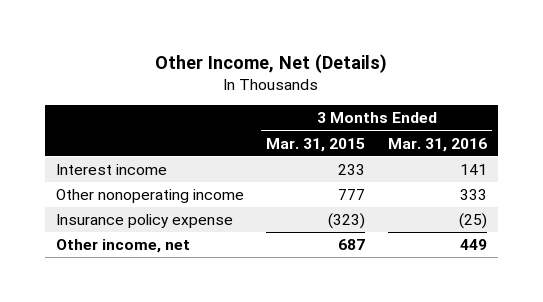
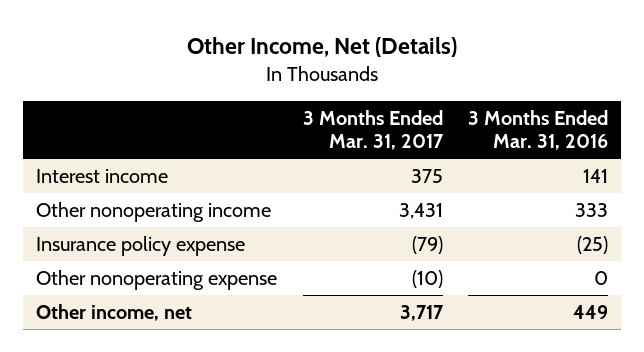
[266,137,366,152] Mar. 31, 2015 -> none
none -> [302,109,444,151] 3 Months Ended Mar. 31, 2017
none -> [36,269,278,290] Other nonoperating expense

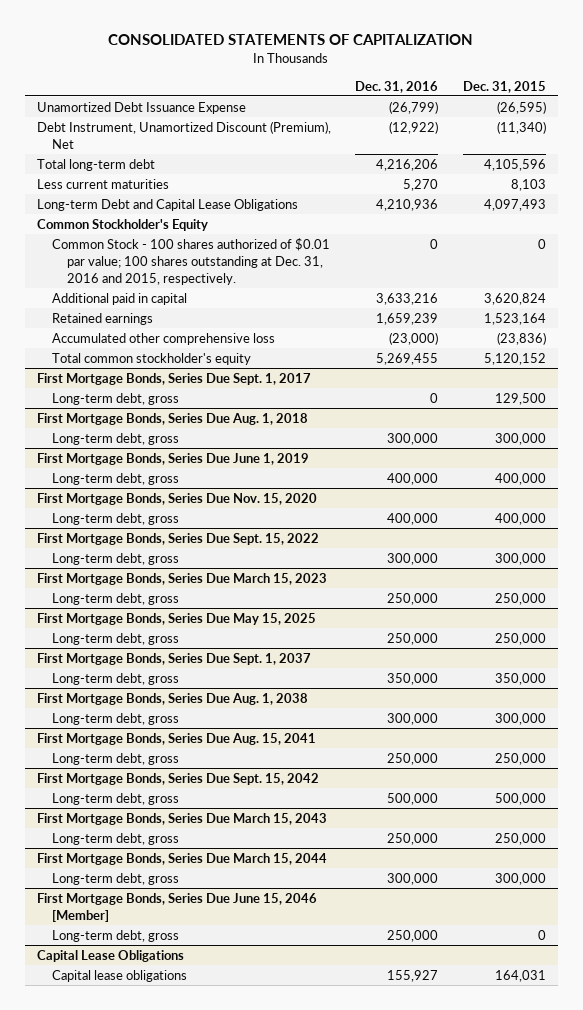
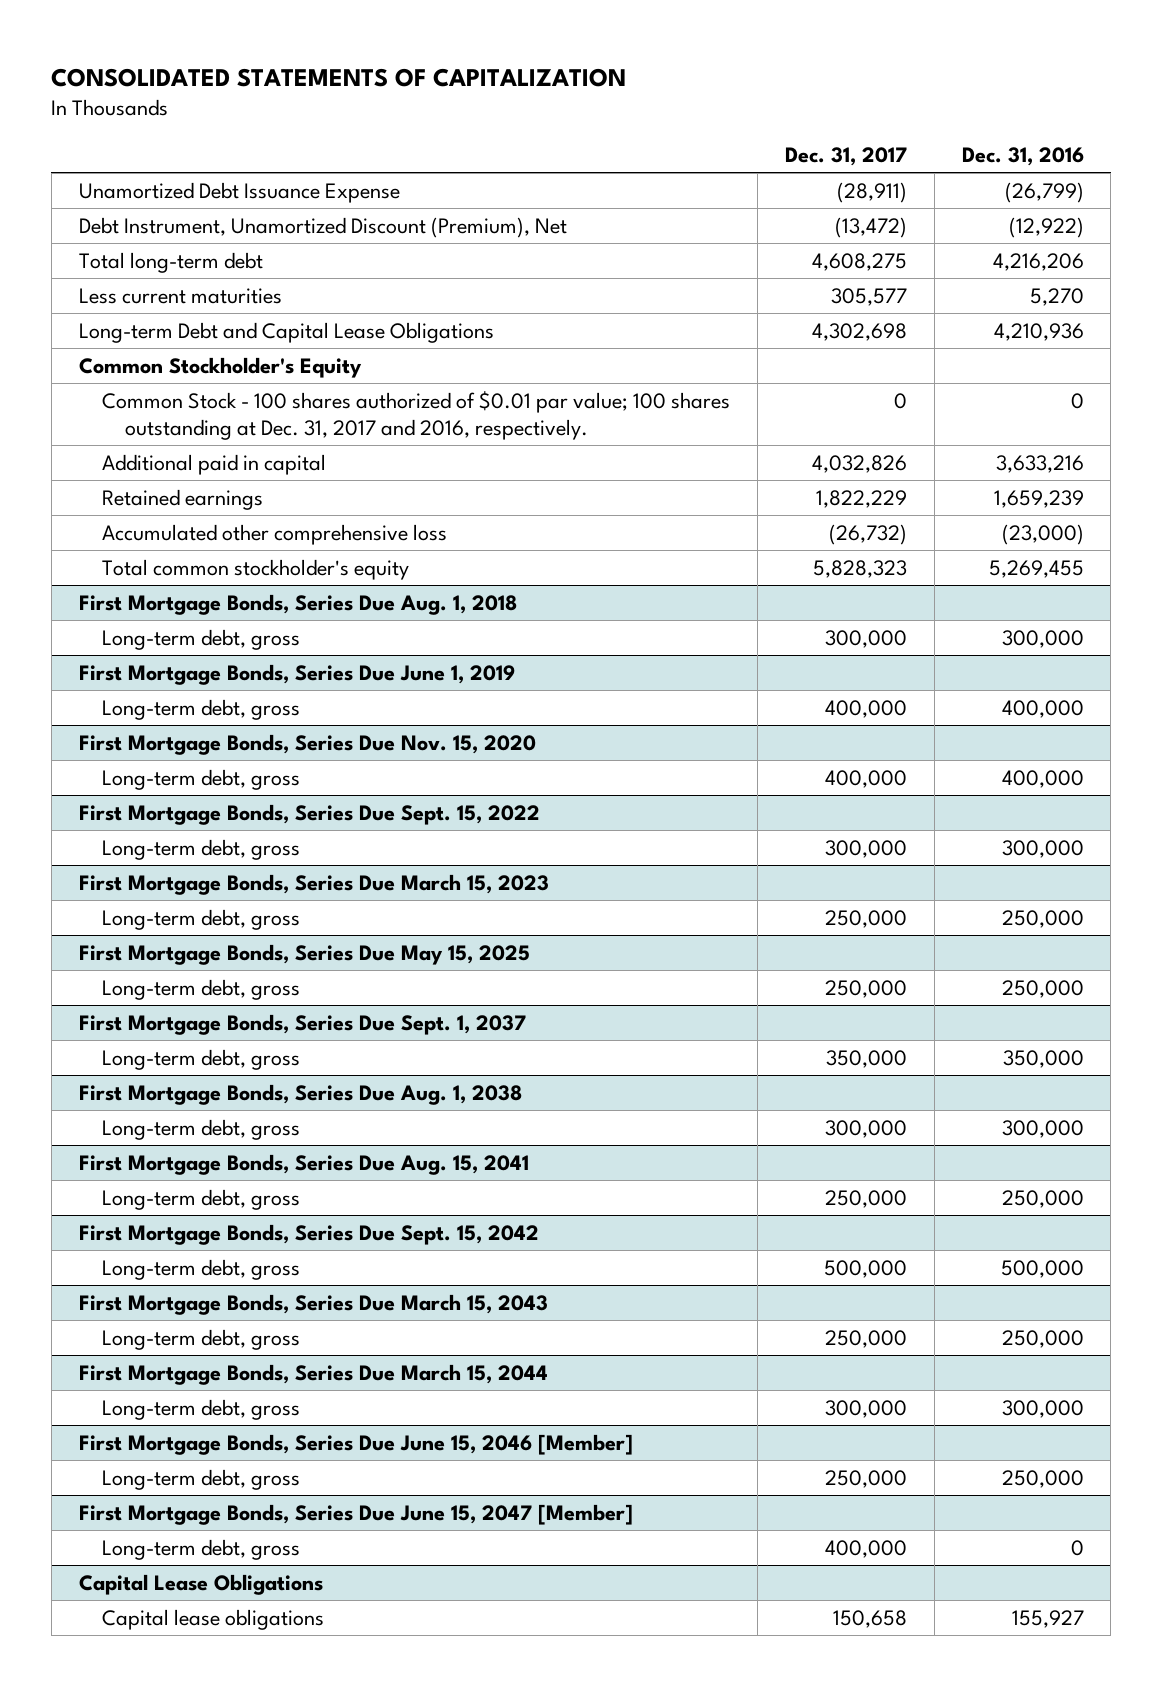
[462,80,546,93] Dec. 31, 2015 -> none
none -> [784,147,907,167] Dec. 31, 2017
[51,237,330,285] Common Stock - 100 shares authorized of $0.01 par value; 100 shares outstanding at Dec. 31, 2016 and 2015, respectively. -> [101,390,730,441] Common Stock - 100 shares authorized of $0.01 par value; 100 shares outstanding at Dec. 31, 2017 and 2016, respectively.
[36,372,311,385] First Mortgage Bonds, Series Due Sept. 1, 2017 -> none
[51,392,179,405] Long-term debt, gross -> none
none -> [78,1503,633,1525] First Mortgage Bonds, Series Due June 15, 2047 [Member]
none -> [101,1538,300,1560] Long-term debt, gross

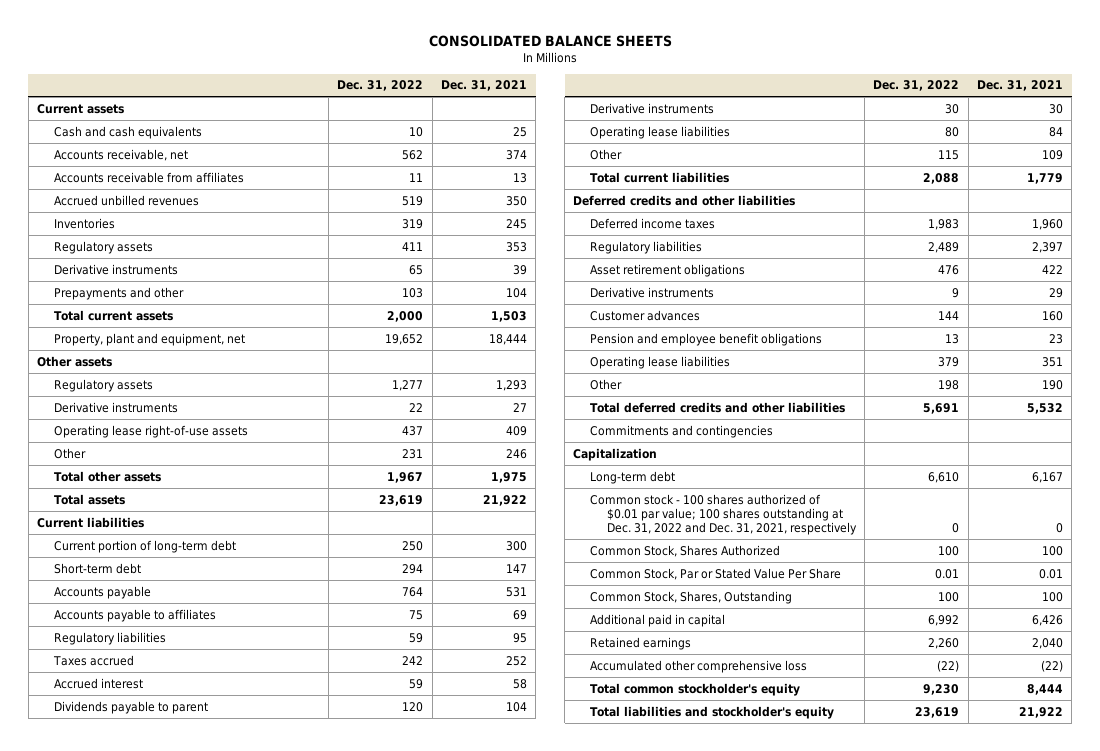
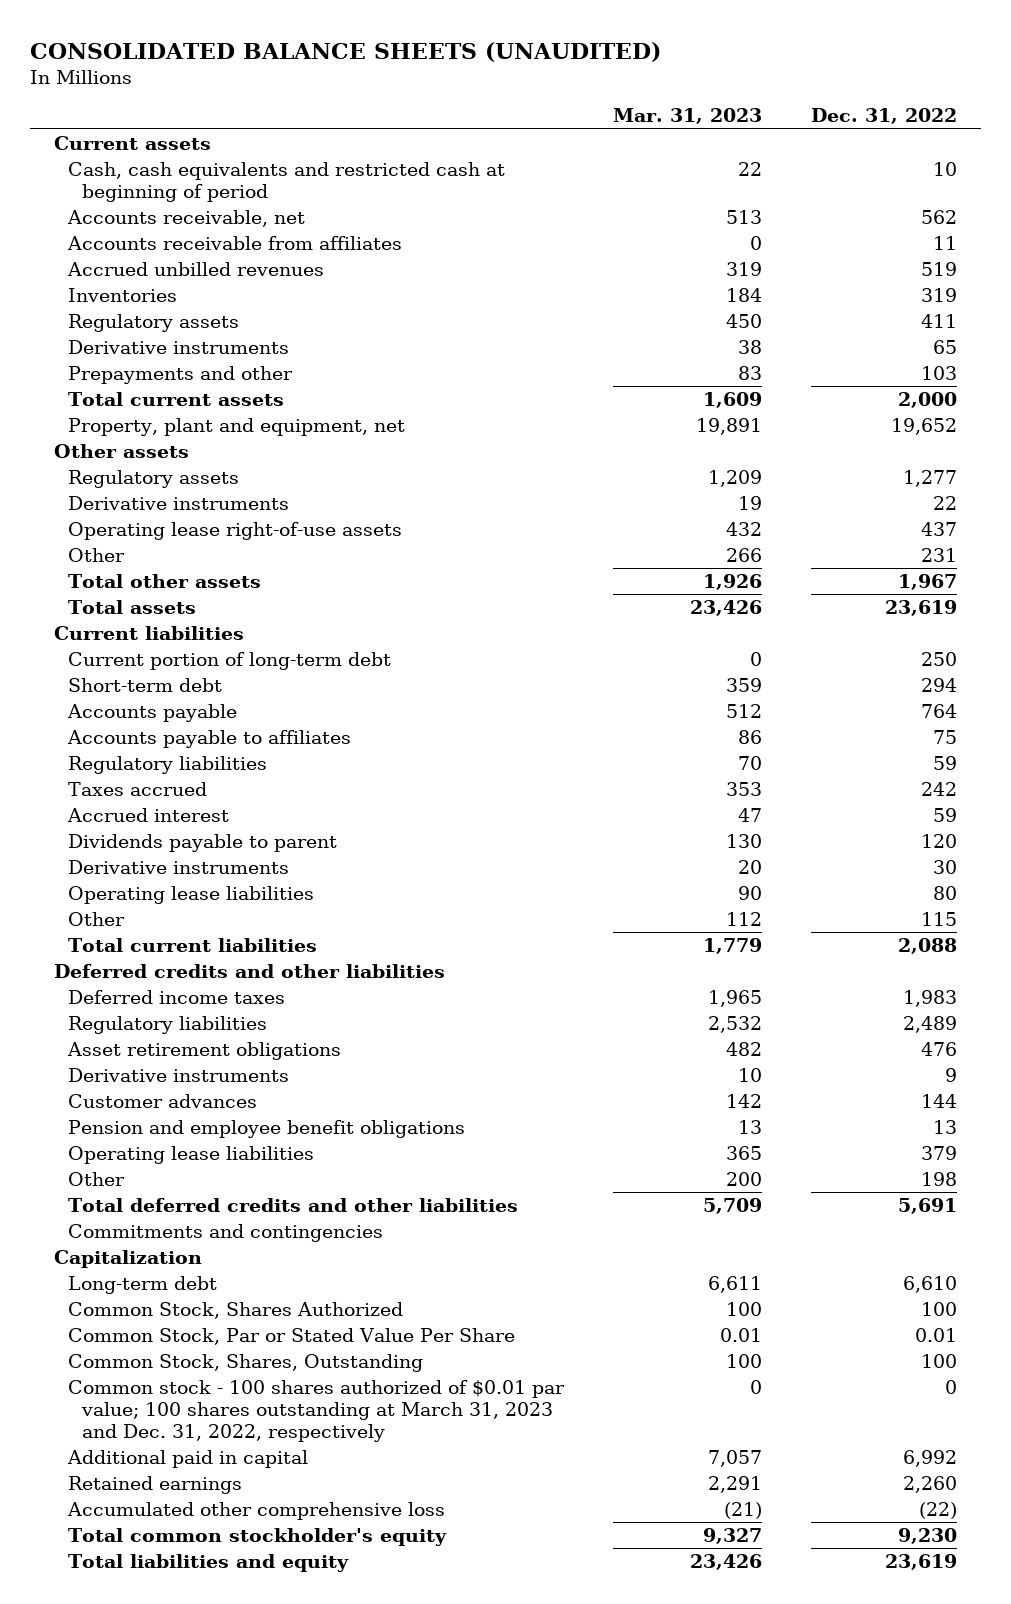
[429,35,673,48] CONSOLIDATED BALANCE SHEETS -> [30,41,662,62] CONSOLIDATED BALANCE SHEETS (UNAUDITED)
[440,80,527,92] Dec. 31, 2021 -> none
none -> [613,108,763,125] Mar. 31, 2023
[53,125,202,139] Cash and cash equivalents -> [68,161,506,202] Cash, cash equivalents and restricted cash at beginning of period
[590,493,857,536] Common stock - 100 shares authorized of $0.01 par value; 100 shares outstanding at Dec. 31, 2022 and Dec. 31, 2021, respectively -> none
none -> [68,1379,566,1442] Common stock - 100 shares authorized of $0.01 par value; 100 shares outstanding at March 31, 2023 and Dec. 31, 2022, respectively
[590,705,835,719] Total liabilities and stockholder's equity -> [68,1553,350,1572] Total liabilities and equity

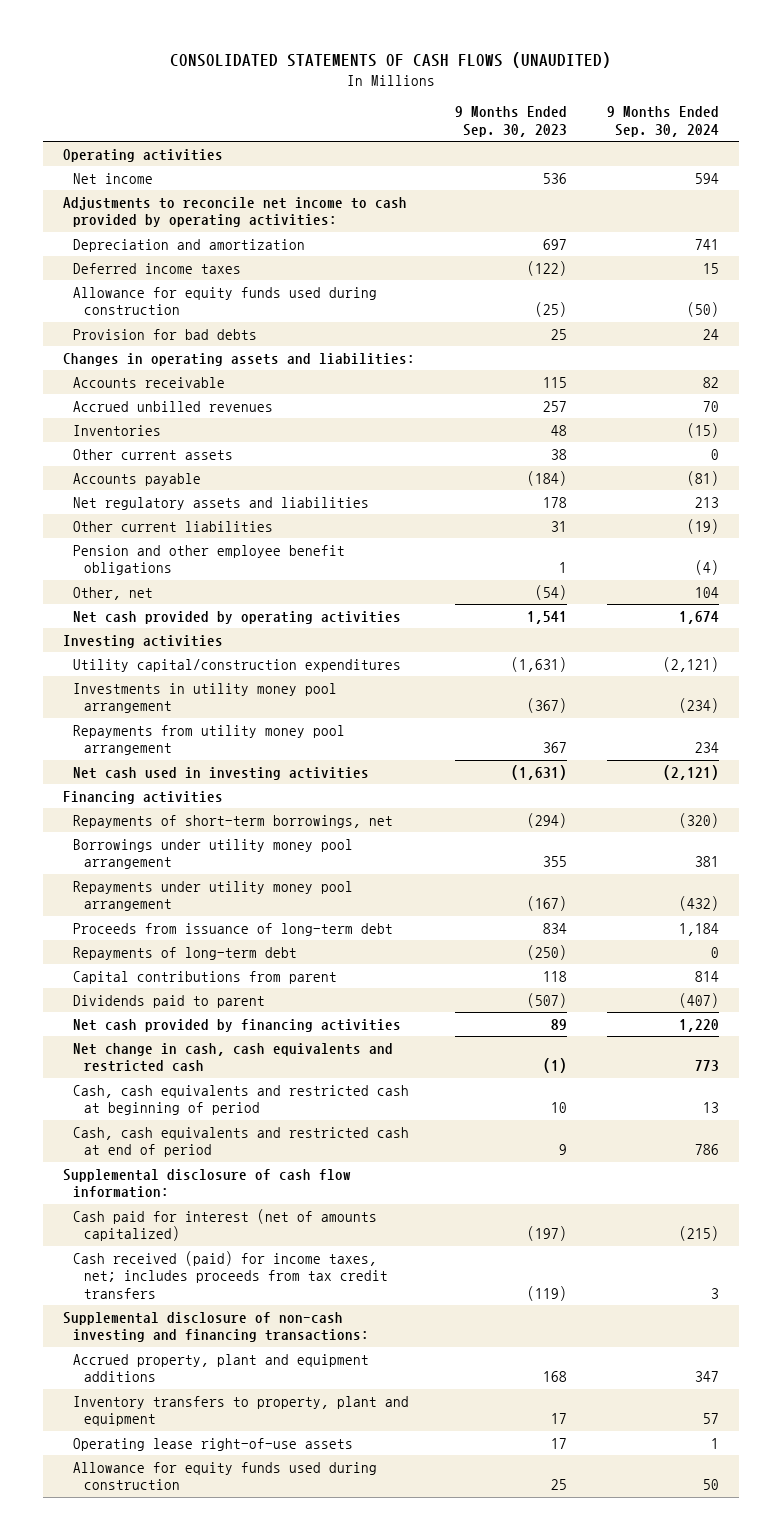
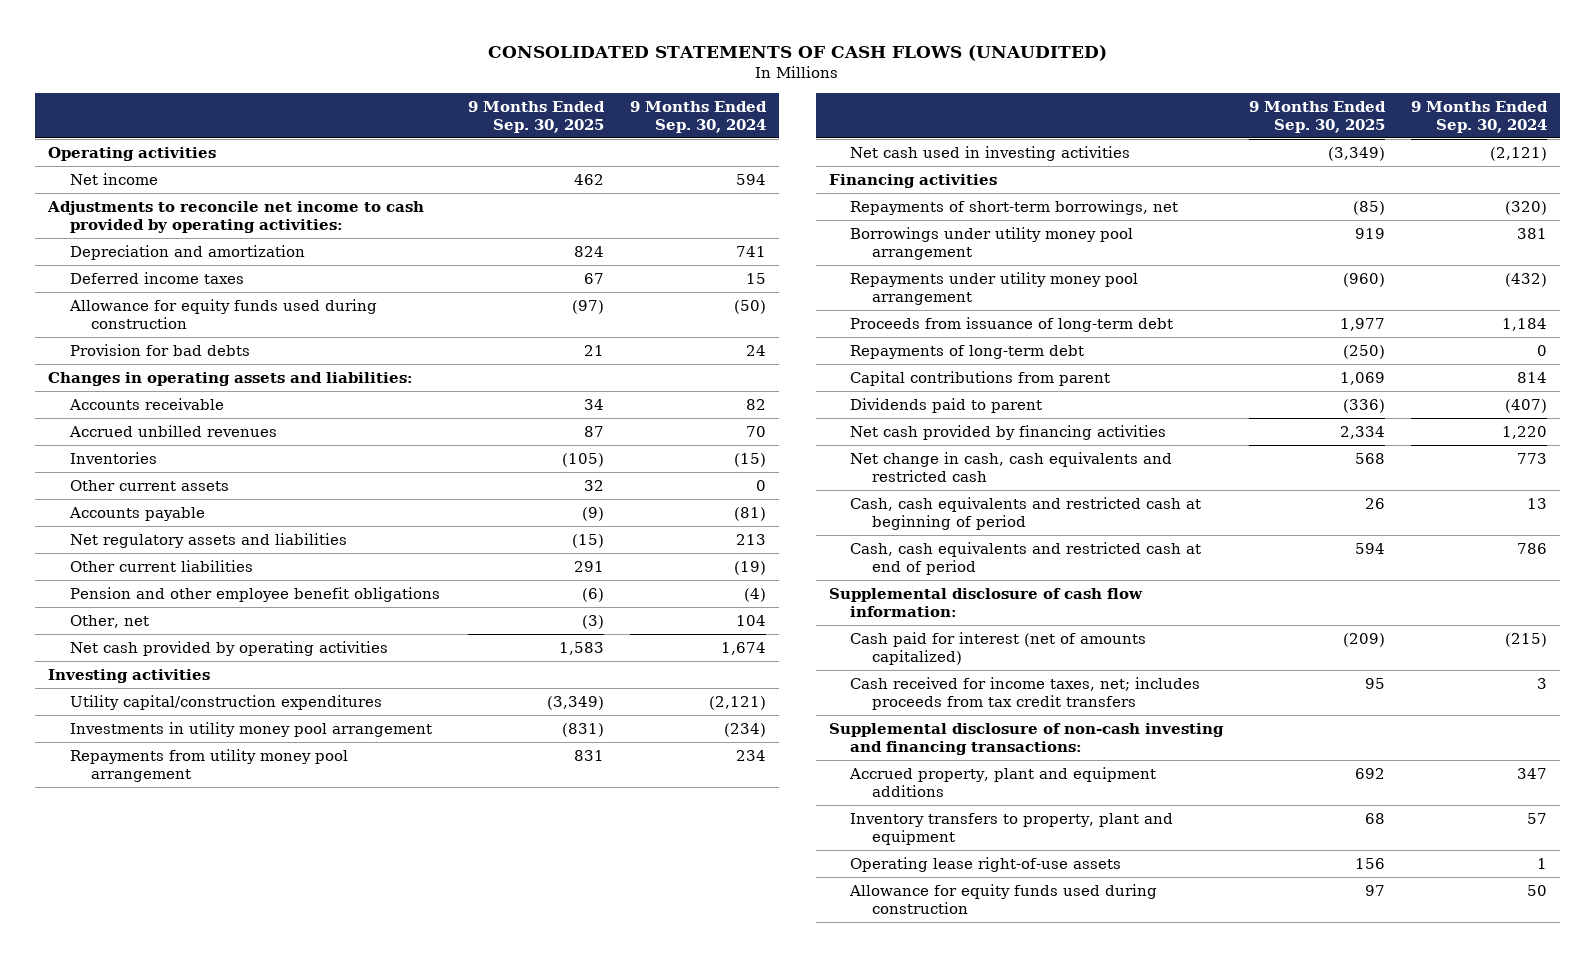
[454,106,567,138] 9 Months Ended Sep. 30, 2023 -> none
none -> [468,100,606,133] 9 Months Ended Sep. 30, 2025
[73,1250,389,1300] Cash received (paid) for income taxes, net; includes proceeds from tax credit transfers -> [850,676,1201,710] Cash received for income taxes, net; includes proceeds from tax credit transfers

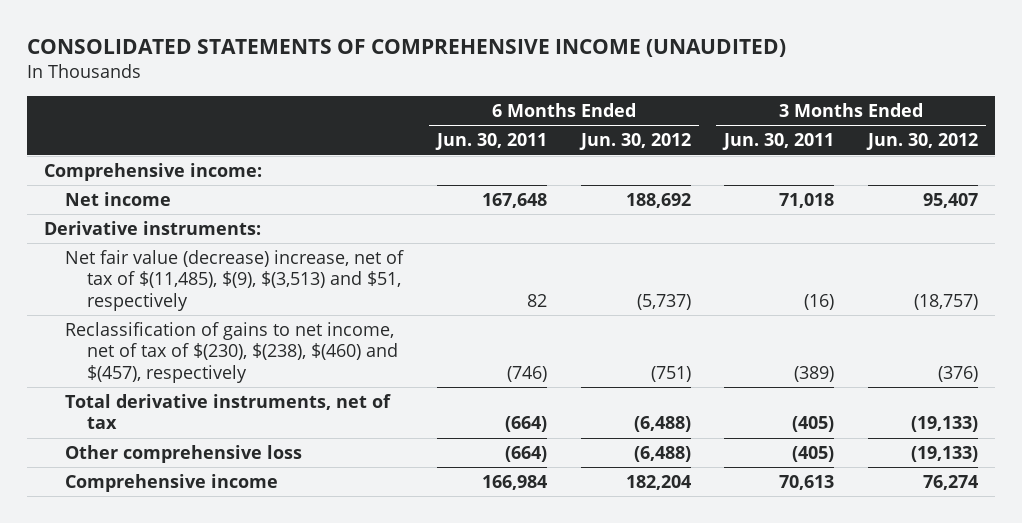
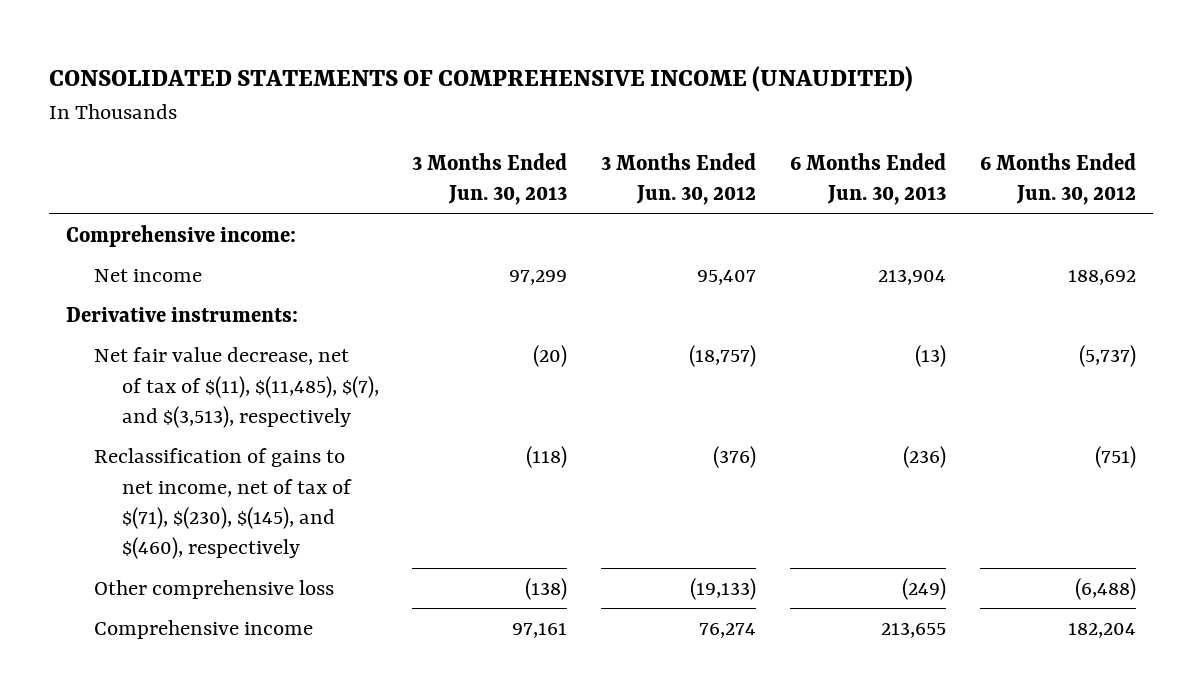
[434,133,547,151] Jun. 30, 2011 -> none
[722,133,835,151] Jun. 30, 2011 -> none
none -> [412,152,568,206] 3 Months Ended Jun. 30, 2013
none -> [790,152,947,206] 6 Months Ended Jun. 30, 2013
[65,393,392,430] Total derivative instruments, net of tax -> none
[65,249,405,311] Net fair value (decrease) increase, net of tax of $(11,485), $(9), $(3,513) and $51, respectively -> [93,347,379,428] Net fair value decrease, net of tax of $(11), $(11,485), $(7), and $(3,513), respectively
[65,321,398,383] Reclassification of gains to net income, net of tax of $(230), $(238), $(460) and $(457), respectively -> [93,448,352,560] Reclassification of gains to net income, net of tax of $(71), $(230), $(145), and $(460), respectively

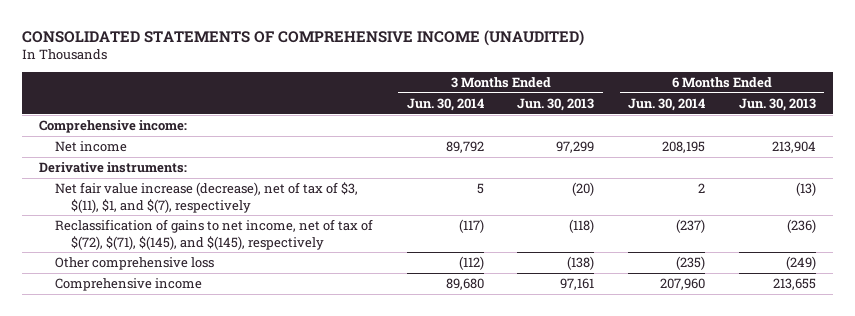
[601,152,757,206] 3 Months Ended Jun. 30, 2012 -> none
[980,152,1137,206] 6 Months Ended Jun. 30, 2012 -> none
none -> [406,98,484,112] Jun. 30, 2014
none -> [628,98,706,112] Jun. 30, 2014
[93,347,379,428] Net fair value decrease, net of tax of $(11), $(11,485), $(7), and $(3,513), respectively -> [54,182,358,213] Net fair value increase (decrease), net of tax of $3, $(11), $1, and $(7), respectively
[93,448,352,560] Reclassification of gains to net income, net of tax of $(71), $(230), $(145), and $(460), respectively -> [54,219,373,250] Reclassification of gains to net income, net of tax of $(72), $(71), $(145), and $(145), respectively

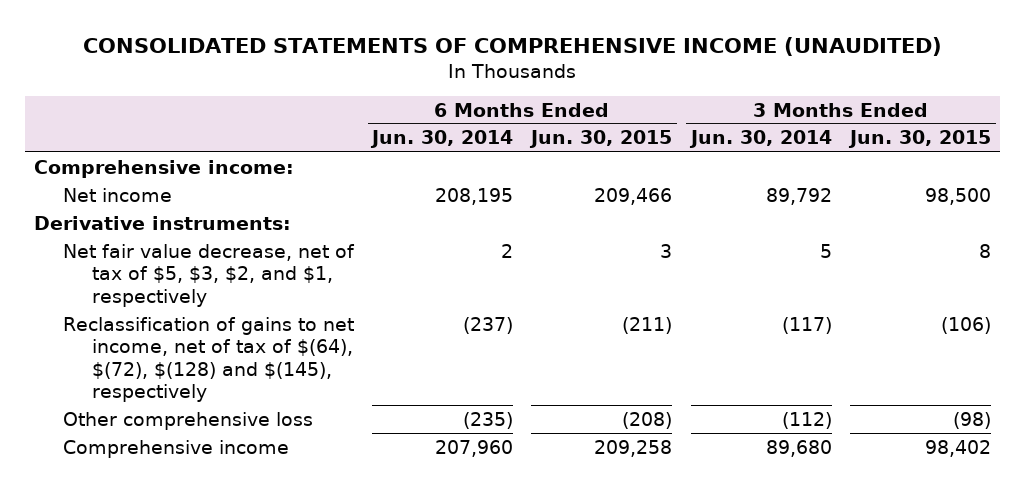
[517,98,595,112] Jun. 30, 2013 -> none
[739,98,817,112] Jun. 30, 2013 -> none
none -> [529,130,673,149] Jun. 30, 2015
none -> [848,130,992,149] Jun. 30, 2015
[54,182,358,213] Net fair value increase (decrease), net of tax of $3, $(11), $1, and $(7), respectively -> [62,243,355,307] Net fair value decrease, net of tax of $5, $3, $2, and $1, respectively
[54,219,373,250] Reclassification of gains to net income, net of tax of $(72), $(71), $(145), and $(145), respectively -> [62,316,354,403] Reclassification of gains to net income, net of tax of $(64), $(72), $(128) and $(145), respectively

